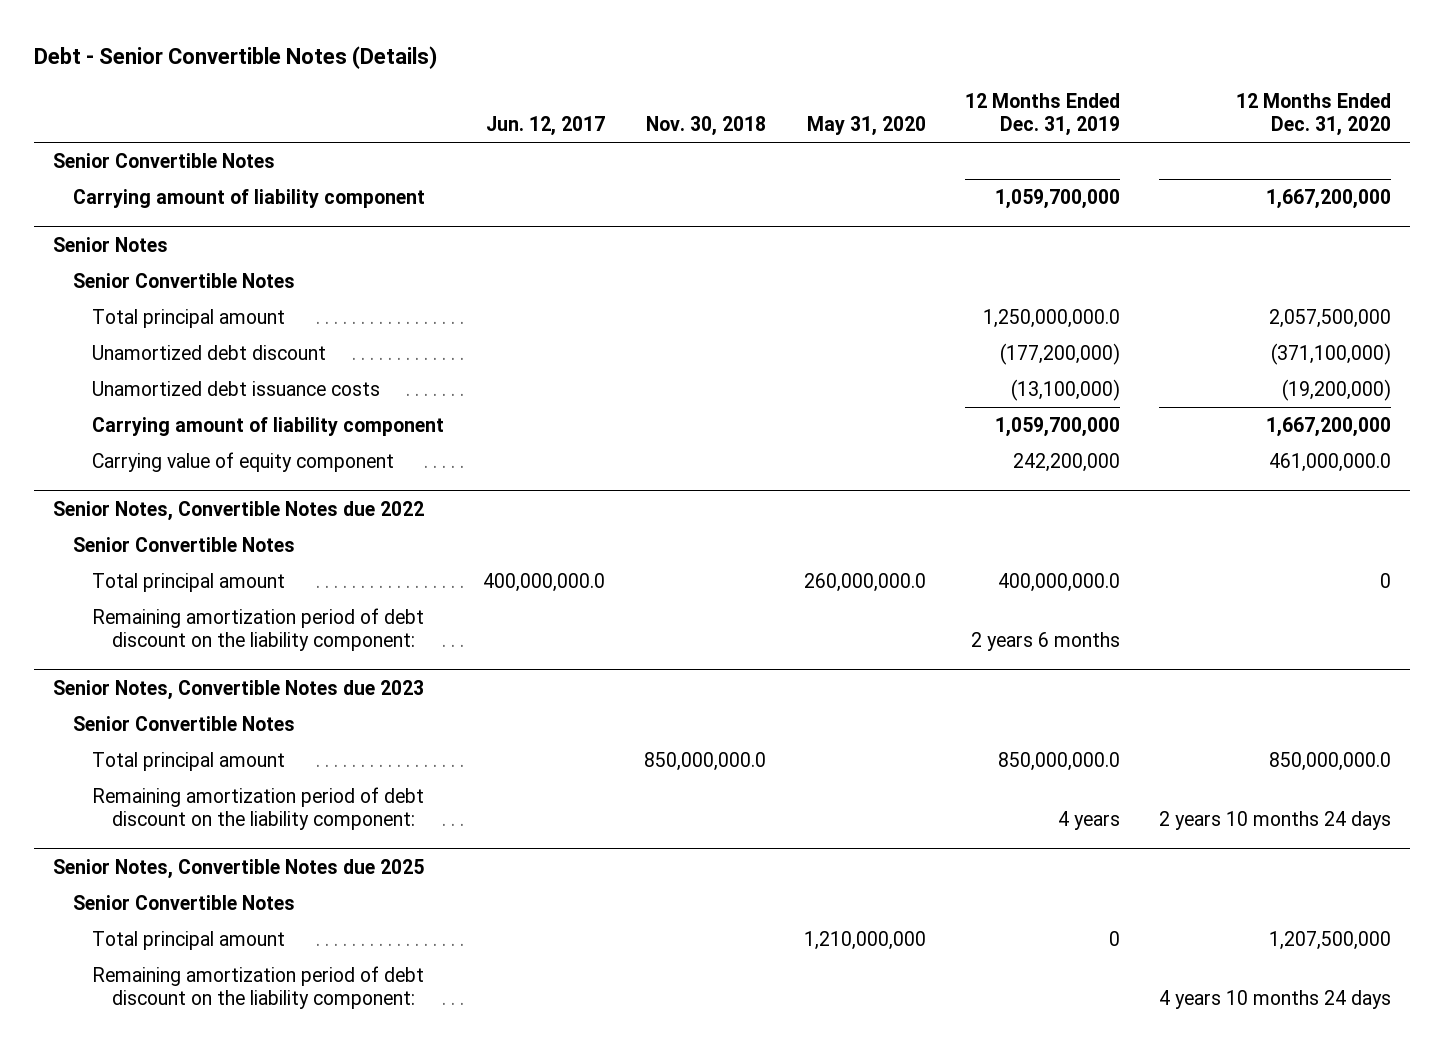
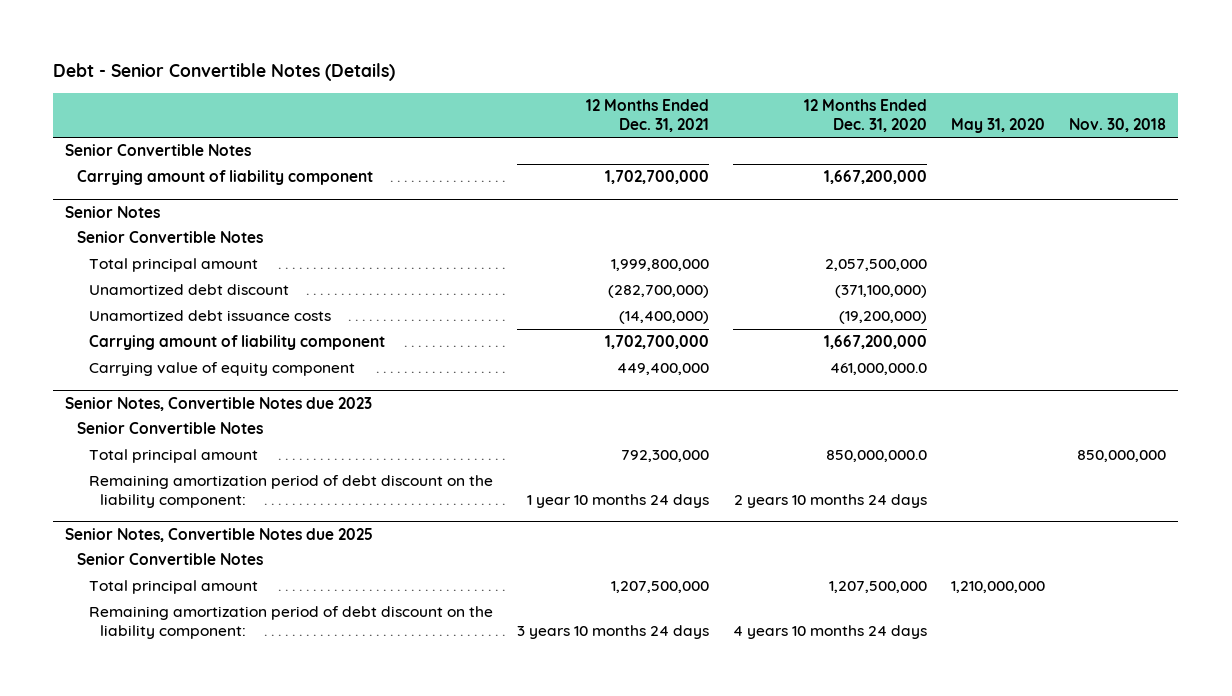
[485,116,605,137] Jun. 12, 2017 -> none
[964,92,1120,137] 12 Months Ended Dec. 31, 2019 -> none
none -> [585,98,709,132] 12 Months Ended Dec. 31, 2021
[52,500,424,521] Senior Notes, Convertible Notes due 2022 -> none
[72,536,295,552] Senior Convertible Notes -> none
[92,572,286,592] Total principal amount -> none
[92,607,425,652] Remaining amortization period of debt discount on the liability component: -> none
[643,751,766,771] 850,000,000.0 -> [1077,450,1167,463] 850,000,000

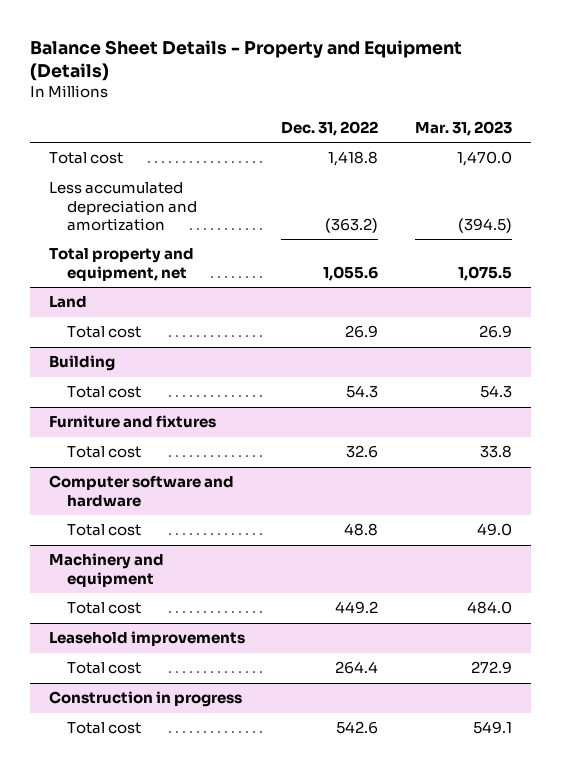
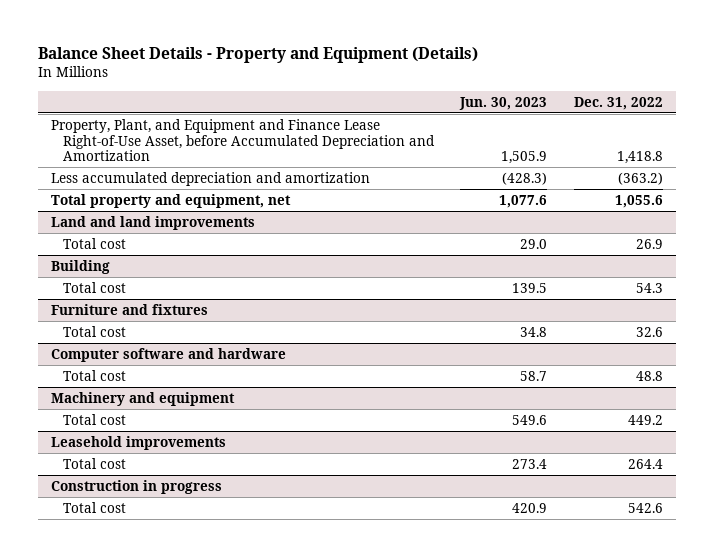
[415,120,513,136] Mar. 31, 2023 -> none
none -> [459,96,548,110] Jun. 30, 2023
[48,152,123,165] Total cost -> [50,118,436,162] Property, Plant, and Equipment and Finance Lease Right-of-Use Asset, before Accumulated Depreciation and Amortization
[48,296,87,309] Land -> none
none -> [50,215,255,230] Land and land improvements

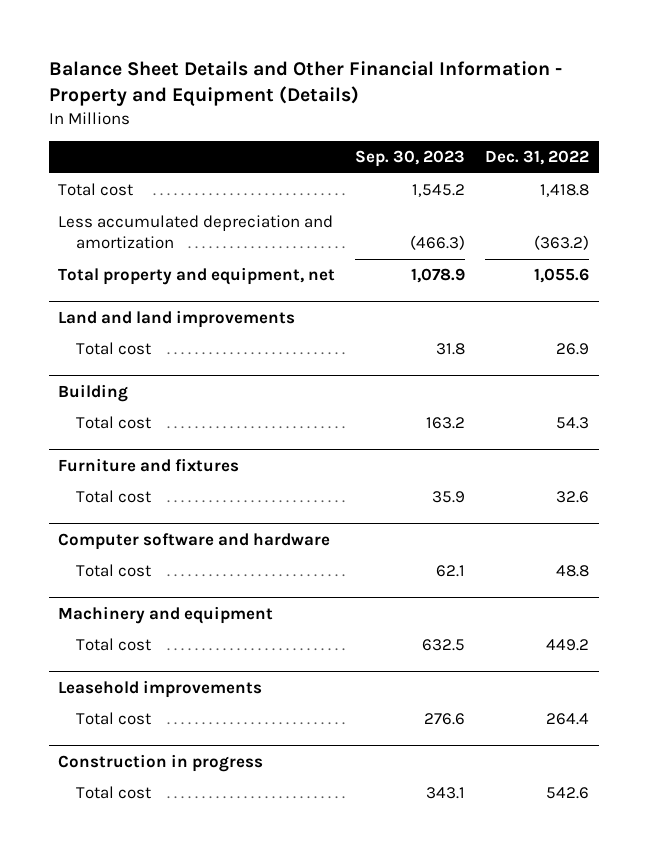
[37,46,478,63] Balance Sheet Details - Property and Equipment (Details) -> [48,60,562,106] Balance Sheet Details and Other Financial Information - Property and Equipment (Details)
[459,96,548,110] Jun. 30, 2023 -> none
none -> [355,149,466,167] Sep. 30, 2023
[50,118,436,162] Property, Plant, and Equipment and Finance Lease Right-of-Use Asset, before Accumulated Depreciation and Amortization -> [58,183,134,197] Total cost

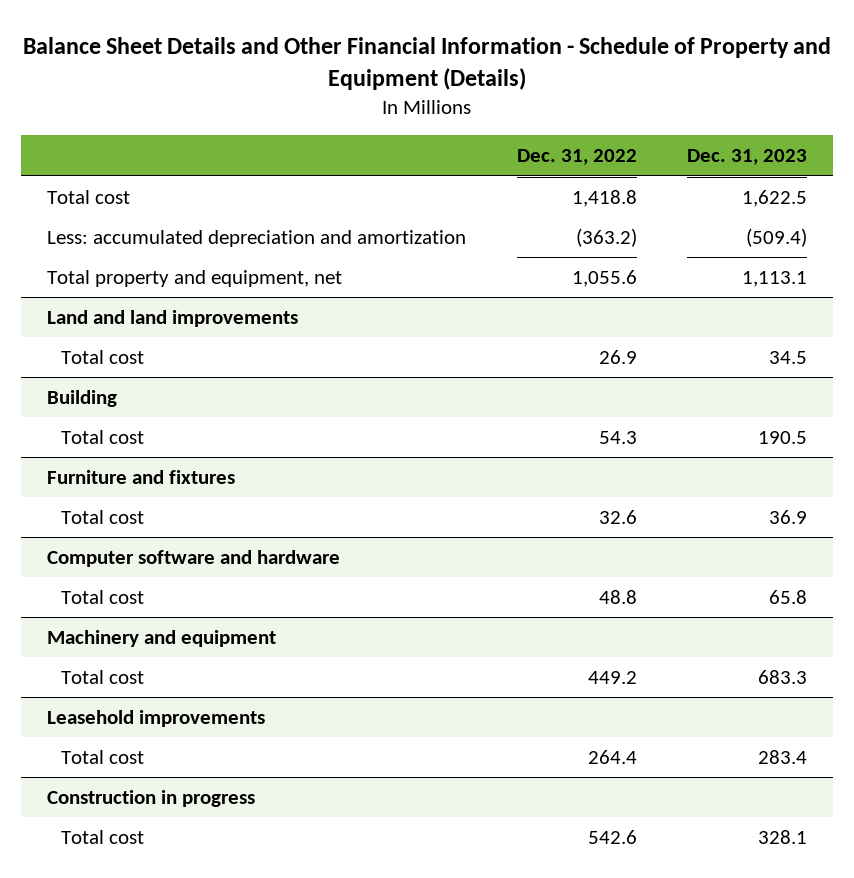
[48,60,562,106] Balance Sheet Details and Other Financial Information - Property and Equipment (Details) -> [23,36,832,91] Balance Sheet Details and Other Financial Information - Schedule of Property and Equipment (Details)
[355,149,466,167] Sep. 30, 2023 -> none
none -> [687,149,808,166] Dec. 31, 2023
[58,215,334,250] Less accumulated depreciation and amortization -> [46,230,466,248] Less: accumulated depreciation and amortization

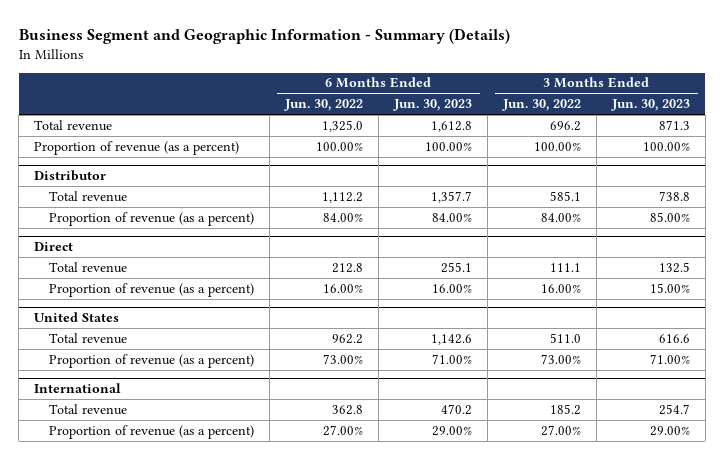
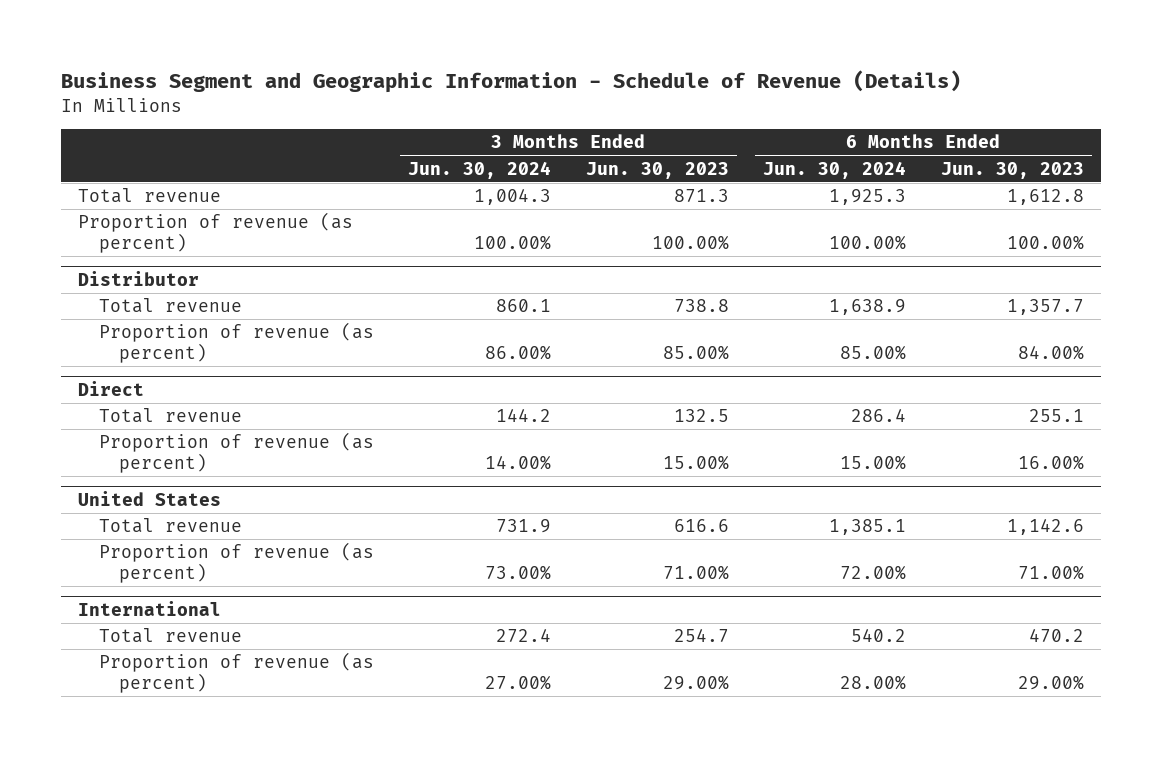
[18,28,510,45] Business Segment and Geographic Information - Summary (Details) -> [60,69,961,93] Business Segment and Geographic Information - Schedule of Revenue (Details)
[283,99,363,112] Jun. 30, 2022 -> none
[501,99,581,112] Jun. 30, 2022 -> none
none -> [408,160,552,179] Jun. 30, 2024
none -> [763,160,907,179] Jun. 30, 2024
[34,140,240,155] Proportion of revenue (as a percent) -> [77,212,353,254] Proportion of revenue (as percent)
[48,211,254,226] Proportion of revenue (as a percent) -> [98,322,374,364] Proportion of revenue (as percent)
[48,282,254,297] Proportion of revenue (as a percent) -> [98,432,374,474] Proportion of revenue (as percent)
[48,353,254,368] Proportion of revenue (as a percent) -> [98,542,374,584] Proportion of revenue (as percent)
[48,424,254,439] Proportion of revenue (as a percent) -> [98,652,374,694] Proportion of revenue (as percent)

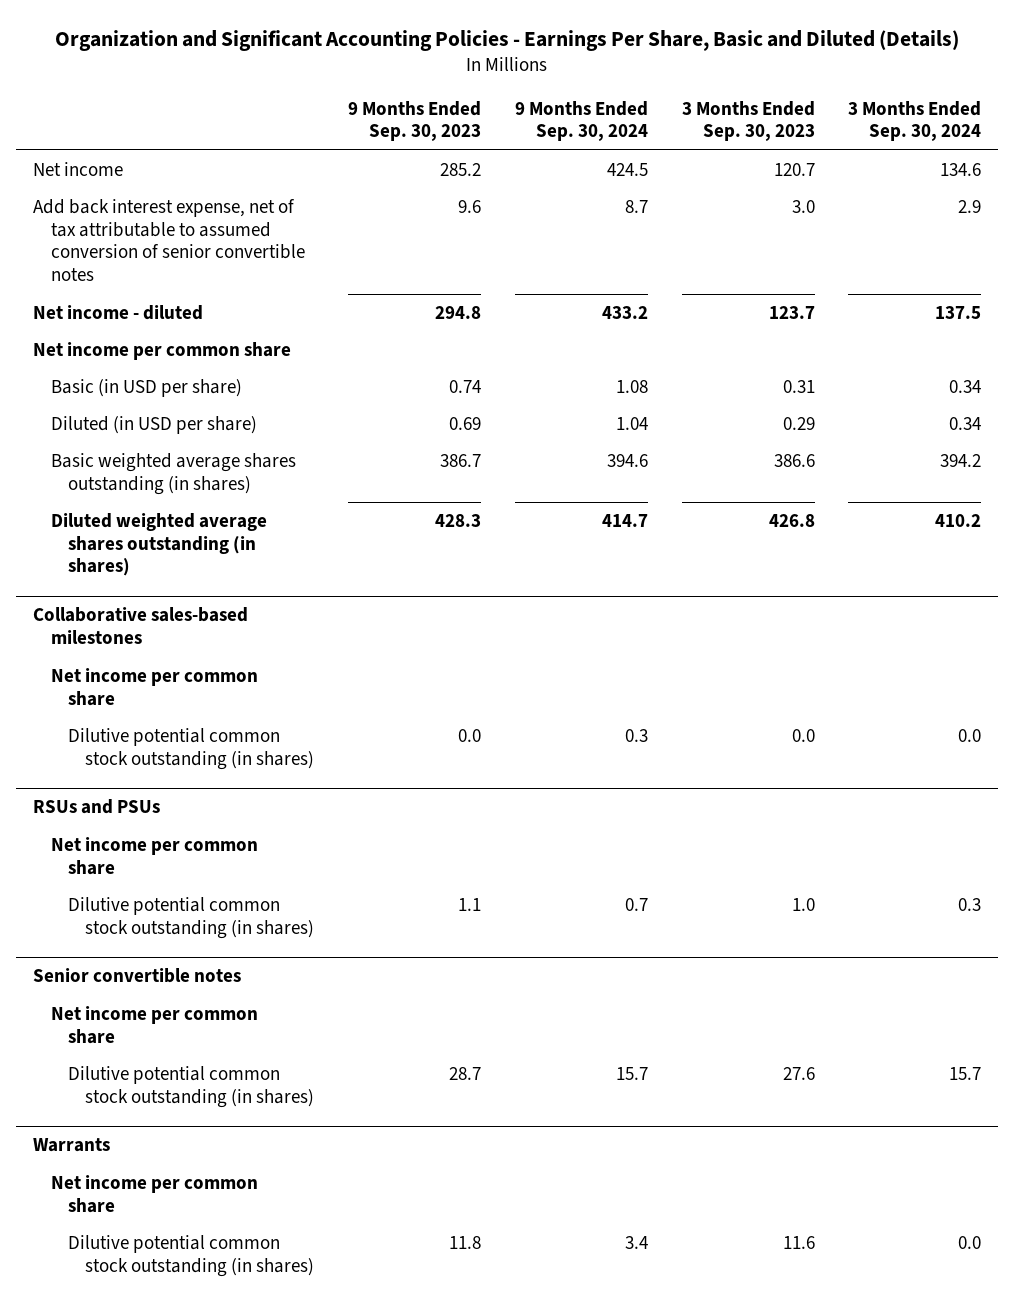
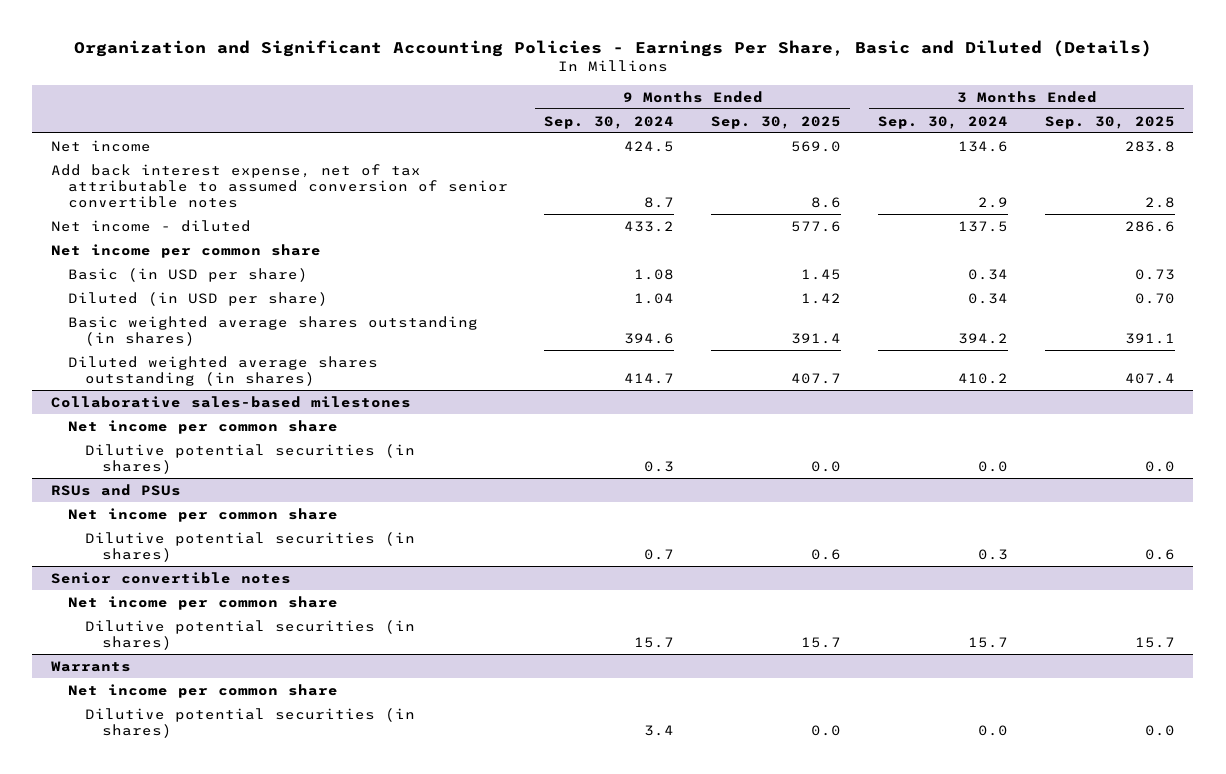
[348,100,482,142] 9 Months Ended Sep. 30, 2023 -> none
[681,100,815,142] 3 Months Ended Sep. 30, 2023 -> none
none -> [711,115,842,129] Sep. 30, 2025
none -> [1044,115,1175,129] Sep. 30, 2025
[67,727,315,770] Dilutive potential common stock outstanding (in shares) -> [84,443,415,474] Dilutive potential securities (in shares)
[67,896,315,939] Dilutive potential common stock outstanding (in shares) -> [84,531,415,562] Dilutive potential securities (in shares)
[67,1065,315,1108] Dilutive potential common stock outstanding (in shares) -> [84,619,415,650] Dilutive potential securities (in shares)
[67,1234,315,1277] Dilutive potential common stock outstanding (in shares) -> [84,707,415,738] Dilutive potential securities (in shares)

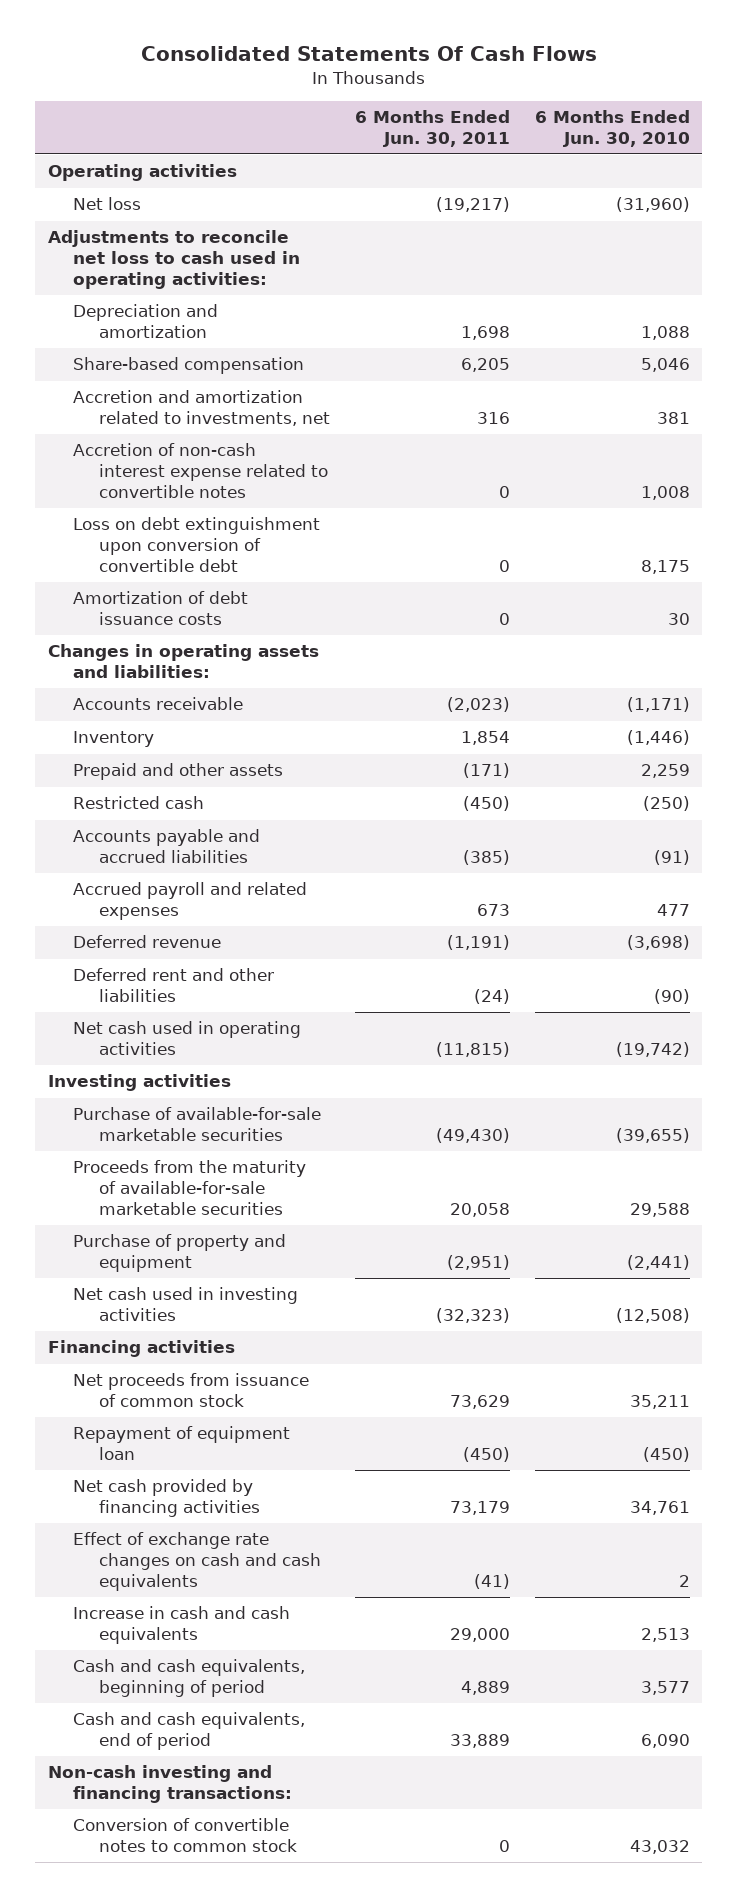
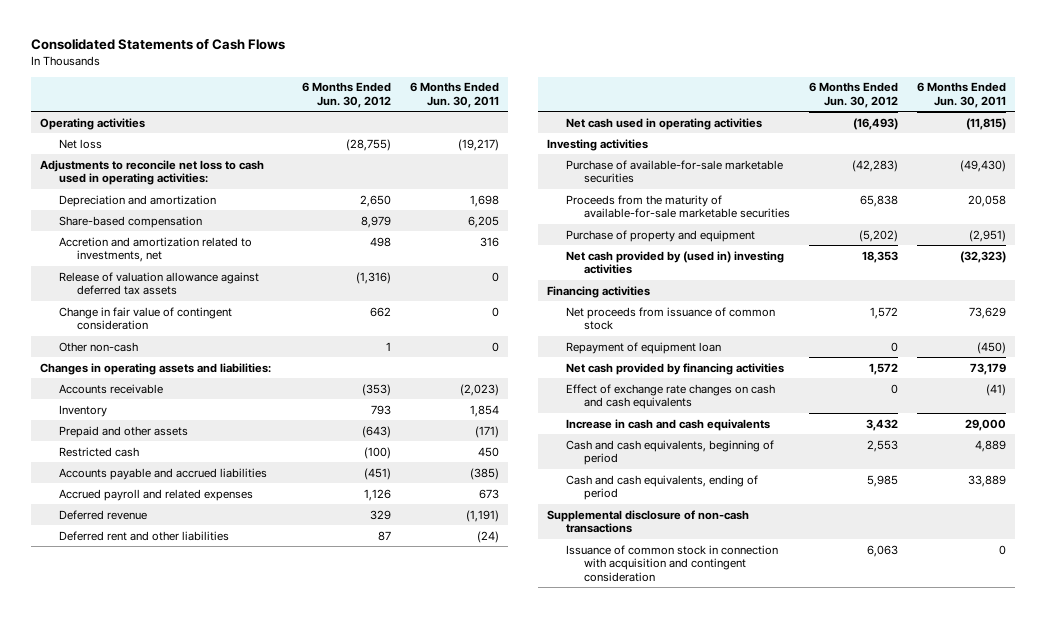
[140,46,597,62] Consolidated Statements Of Cash Flows -> [30,38,285,51] Consolidated Statements of Cash Flows
[534,109,690,147] 6 Months Ended Jun. 30, 2010 -> none
none -> [302,82,392,109] 6 Months Ended Jun. 30, 2012
[73,443,328,498] Accretion of non-cash interest expense related to convertible notes -> none
[73,517,321,572] Loss on debt extinguishment upon conversion of convertible debt -> none
[73,591,249,626] Amortization of debt issuance costs -> none
none -> [58,271,259,296] Release of valuation allowance against deferred tax assets
none -> [58,306,232,331] Change in fair value of contingent consideration
none -> [58,341,138,352] Other non-cash
[462,796,510,812] (450) -> [477,446,499,457] 450
[73,1287,299,1322] Net cash used in investing activities -> [565,250,784,275] Net cash provided by (used in) investing activities
[47,1765,293,1804] Non-cash investing and financing transactions: -> none
[73,1818,297,1853] Conversion of convertible notes to common stock -> none
[73,1712,306,1751] Cash and cash equivalents, end of period -> [565,474,758,501] Cash and cash equivalents, ending of period
none -> [547,509,750,534] Supplemental disclosure of non-cash transactions
none -> [565,544,778,583] Issuance of common stock in connection with acquisition and contingent consideration

